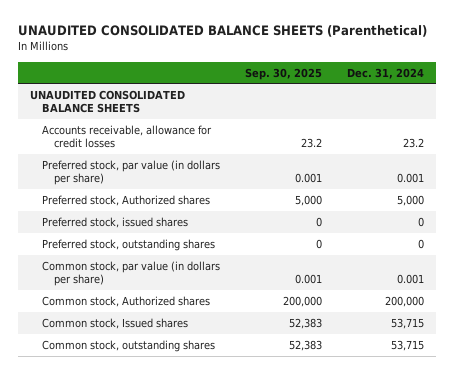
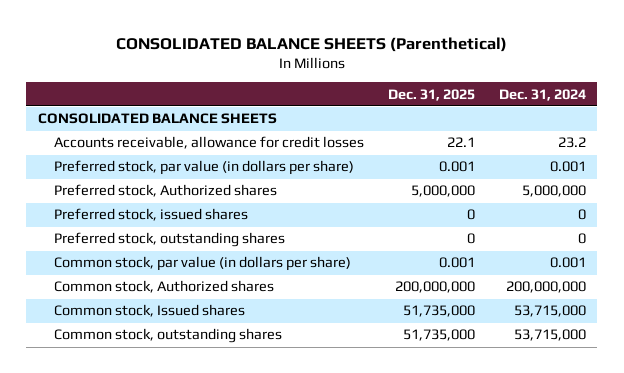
[17,25,427,38] UNAUDITED CONSOLIDATED BALANCE SHEETS (Parenthetical) -> [115,36,507,52] CONSOLIDATED BALANCE SHEETS (Parenthetical)
[244,67,322,80] Sep. 30, 2025 -> none
none -> [388,88,476,101] Dec. 31, 2025
[30,90,186,114] UNAUDITED CONSOLIDATED BALANCE SHEETS -> [38,113,278,125] CONSOLIDATED BALANCE SHEETS
[396,195,424,207] 5,000 -> [521,185,586,198] 5,000,000
[384,296,424,308] 200,000 -> [505,281,586,294] 200,000,000
[390,318,424,330] 53,715 -> [513,305,586,318] 53,715,000
[390,340,424,352] 53,715 -> [513,329,586,342] 53,715,000

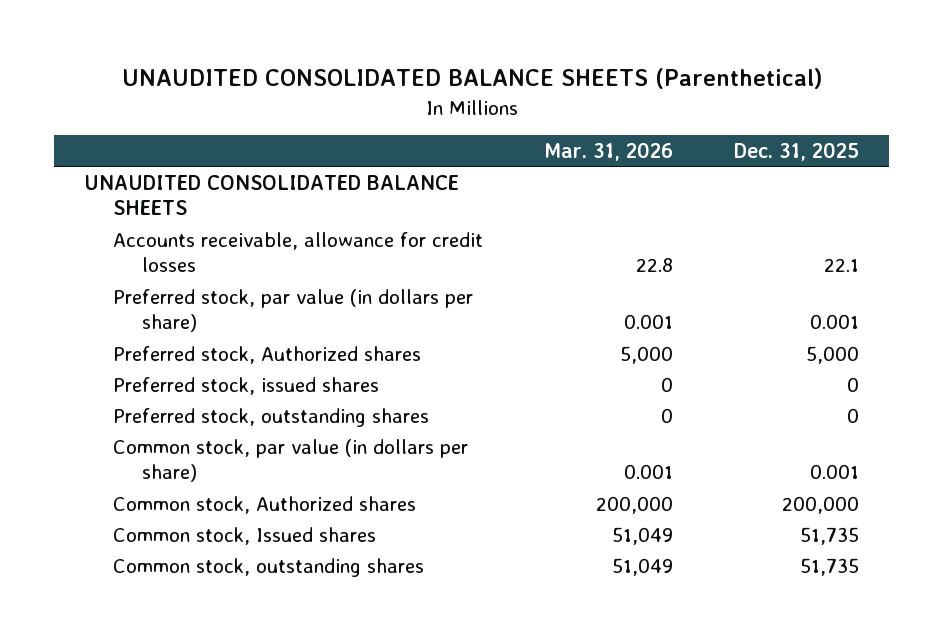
[115,36,507,52] CONSOLIDATED BALANCE SHEETS (Parenthetical) -> [121,68,823,90] UNAUDITED CONSOLIDATED BALANCE SHEETS (Parenthetical)
[498,88,586,101] Dec. 31, 2024 -> none
none -> [543,141,673,161] Mar. 31, 2026
[38,113,278,125] CONSOLIDATED BALANCE SHEETS -> [84,174,460,216] UNAUDITED CONSOLIDATED BALANCE SHEETS
[411,185,476,198] 5,000,000 -> [805,345,859,364] 5,000
[395,281,476,294] 200,000,000 -> [781,495,859,514] 200,000
[403,305,476,318] 51,735,000 -> [799,526,859,545] 51,735
[403,329,476,342] 51,735,000 -> [799,557,859,576] 51,735

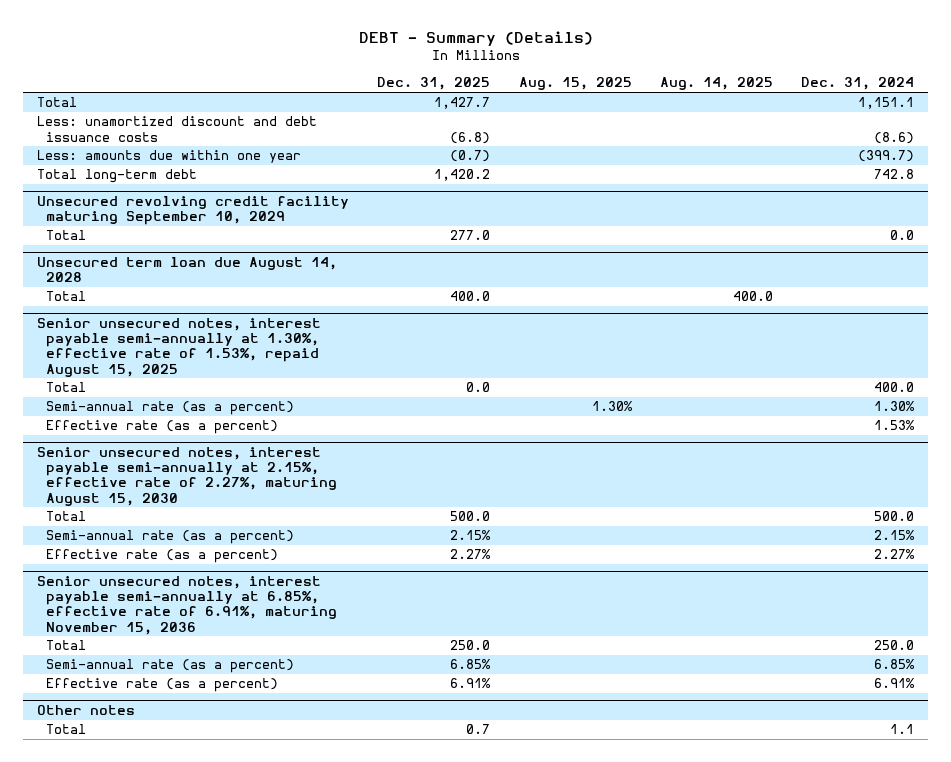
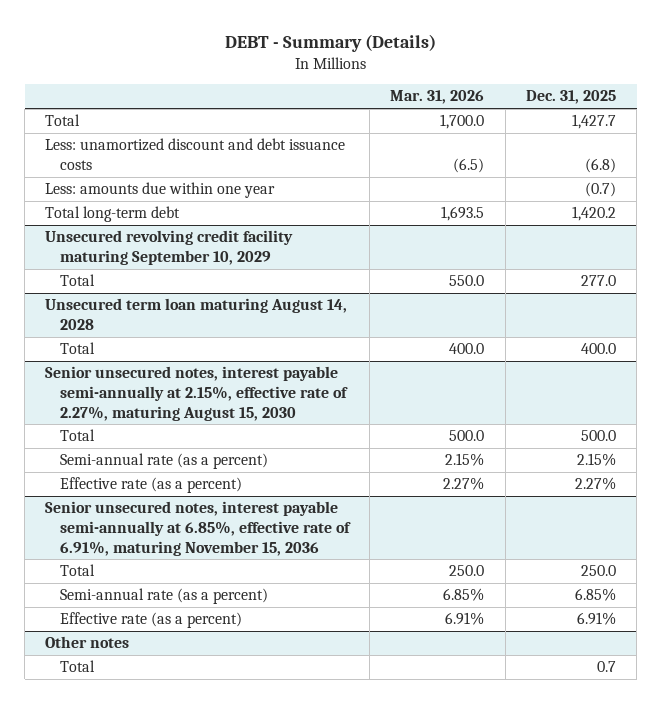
[518,77,632,91] Aug. 15, 2025 -> none
[659,77,773,91] Aug. 14, 2025 -> none
[800,77,914,91] Dec. 31, 2024 -> none
none -> [390,90,485,105] Mar. 31, 2026
[37,256,338,283] Unsecured term loan due August 14, 2028 -> [45,298,348,330] Unsecured term loan maturing August 14, 2028
[37,317,322,377] Senior unsecured notes, interest payable semi-annually at 1.30%, effective rate of 1.53%, repaid August 15, 2025 -> none
[46,382,87,393] Total -> none
[46,401,295,416] Semi-annual rate (as a percent) -> none
[46,420,279,435] Effective rate (as a percent) -> none

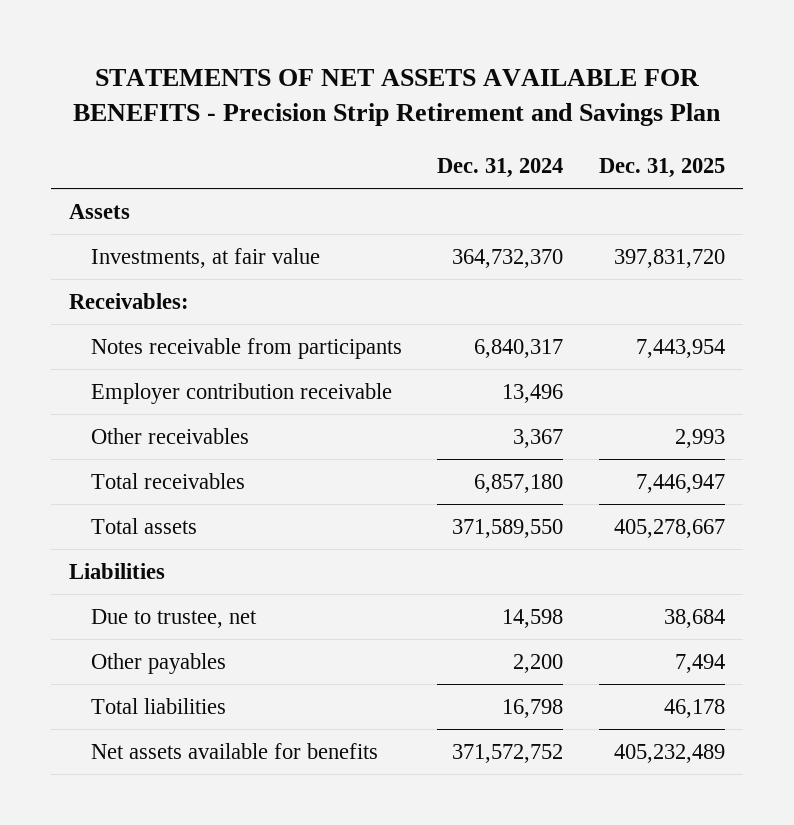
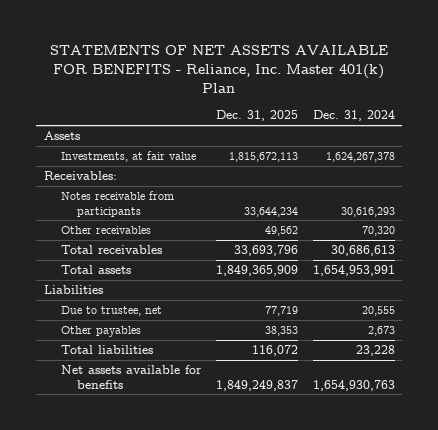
[73,69,722,127] STATEMENTS OF NET ASSETS AVAILABLE FOR BENEFITS - Precision Strip Retirement and Savings Plan -> [50,45,389,94] STATEMENTS OF NET ASSETS AVAILABLE FOR BENEFITS - Reliance, Inc. Master 401(k) Plan
[452,248,564,268] 364,732,370 -> [325,152,395,163] 1,624,267,378
[614,248,726,268] 397,831,720 -> [228,152,298,163] 1,815,672,113
[90,382,392,404] Employer contribution receivable -> none
[474,338,564,358] 6,840,317 -> [340,206,395,217] 30,616,293
[636,338,726,358] 7,443,954 -> [243,206,298,217] 33,644,234
[513,428,564,448] 3,367 -> [361,226,395,237] 70,320
[675,428,726,448] 2,993 -> [264,226,298,237] 49,562
[474,473,564,493] 6,857,180 -> [330,245,395,257] 30,686,613
[636,473,726,493] 7,446,947 -> [233,245,298,257] 33,693,796
[452,518,564,538] 371,589,550 -> [312,265,395,277] 1,654,953,991
[614,518,726,538] 405,278,667 -> [215,265,298,277] 1,849,365,909
[502,608,564,628] 14,598 -> [361,306,395,317] 20,555
[664,608,726,628] 38,684 -> [264,306,298,317] 77,719
[513,653,564,673] 2,200 -> [367,326,395,337] 2,673
[675,653,726,673] 7,494 -> [264,326,298,337] 38,353
[502,698,564,718] 16,798 -> [355,345,395,357] 23,228
[664,698,726,718] 46,178 -> [251,345,298,357] 116,072
[452,743,564,763] 371,572,752 -> [312,379,395,391] 1,654,930,763
[614,743,726,763] 405,232,489 -> [215,379,298,391] 1,849,249,837

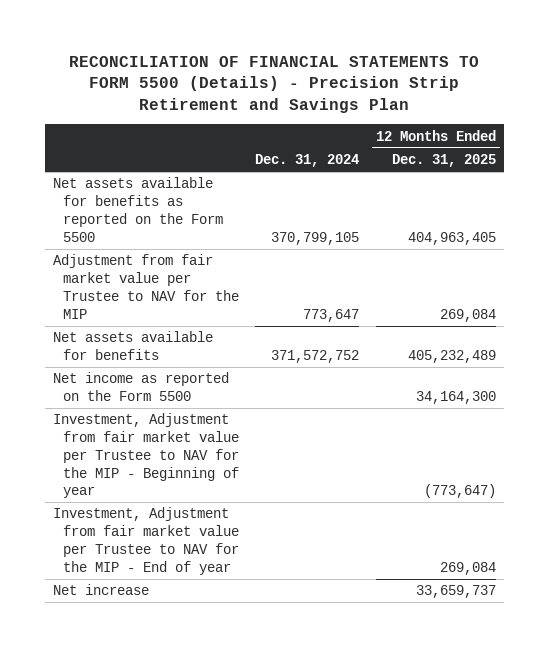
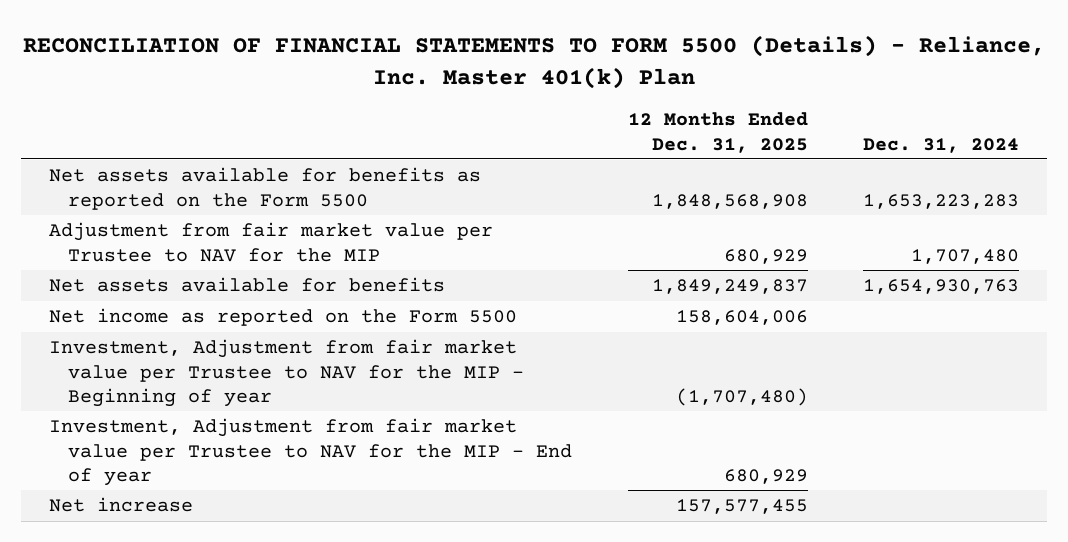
[69,55,480,114] RECONCILIATION OF FINANCIAL STATEMENTS TO FORM 5500 (Details) - Precision Strip Retirement and Savings Plan -> [22,35,1045,89] RECONCILIATION OF FINANCIAL STATEMENTS TO FORM 5500 (Details) - Reliance, Inc. Master 401(k) Plan
[271,231,360,245] 370,799,105 -> [863,193,1020,209] 1,653,223,283
[407,231,496,245] 404,963,405 -> [651,193,808,209] 1,848,568,908
[303,308,360,322] 773,647 -> [911,248,1020,264] 1,707,480
[439,308,496,322] 269,084 -> [723,248,808,264] 680,929
[271,350,360,364] 371,572,752 -> [863,279,1020,295] 1,654,930,763
[407,350,496,364] 405,232,489 -> [651,279,808,295] 1,849,249,837
[415,391,496,405] 34,164,300 -> [675,310,808,326] 158,604,006
[423,484,496,499] (773,647) -> [675,388,808,407] (1,707,480)
[439,561,496,575] 269,084 -> [723,469,808,485] 680,929
[415,585,496,599] 33,659,737 -> [675,499,808,515] 157,577,455

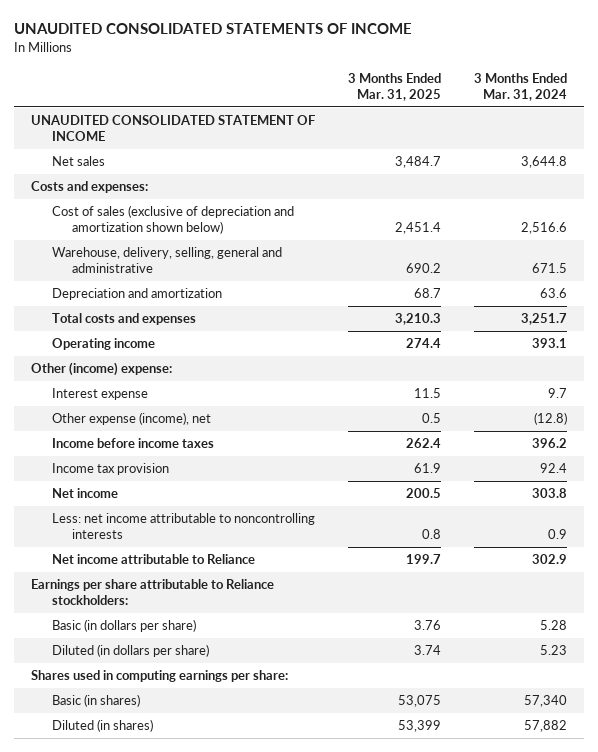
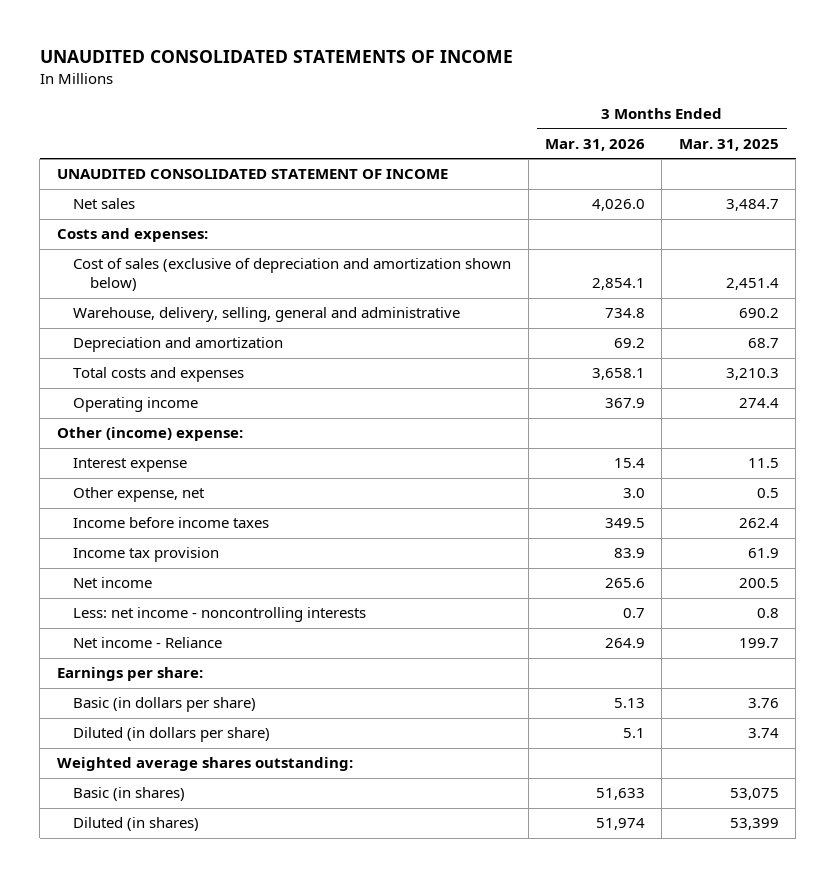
[474,72,568,101] 3 Months Ended Mar. 31, 2024 -> none
none -> [545,138,646,151] Mar. 31, 2026
[51,412,211,426] Other expense (income), net -> [73,487,206,503] Other expense, net
[51,513,315,540] Less: net income attributable to noncontrolling interests -> [73,607,367,623] Less: net income - noncontrolling interests
[51,554,255,565] Net income attributable to Reliance -> [73,637,223,649] Net income - Reliance
[30,579,274,606] Earnings per share attributable to Reliance stockholders: -> [56,667,203,682] Earnings per share:
[30,670,288,683] Shares used in computing earnings per share: -> [56,757,353,772] Weighted average shares outstanding:

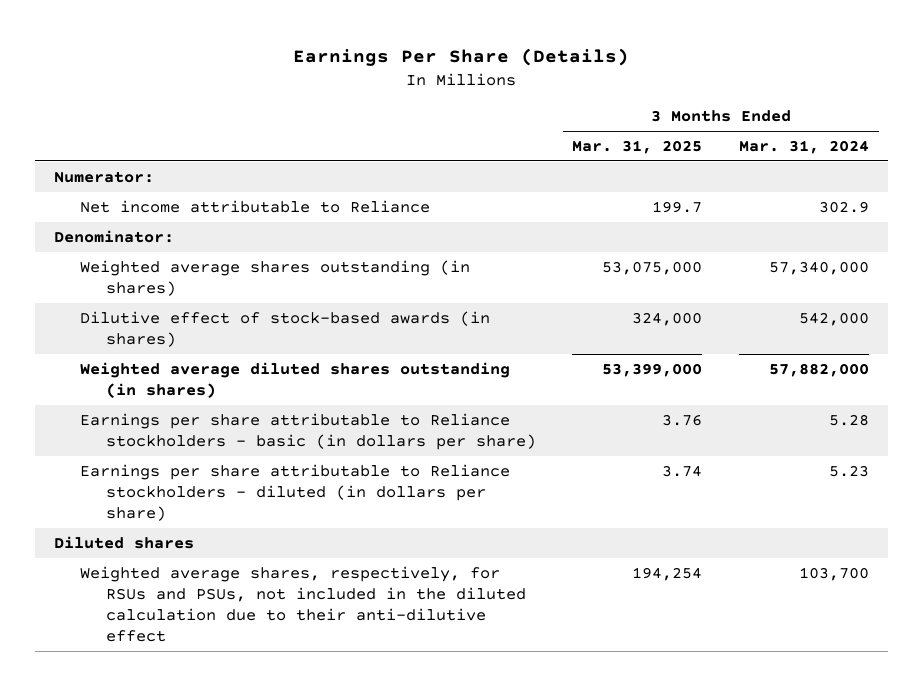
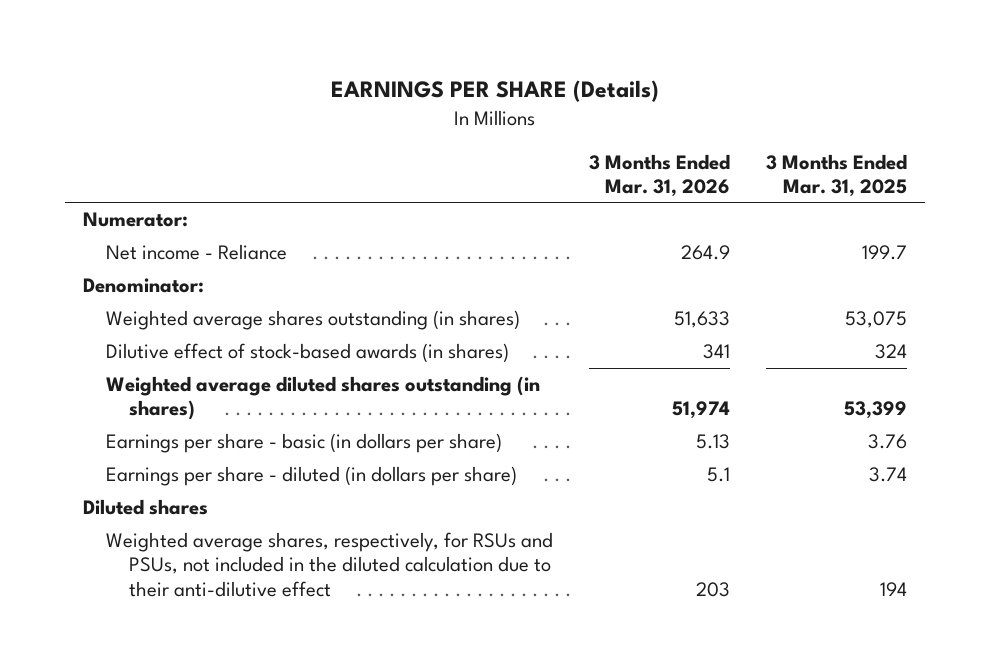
[293,47,630,66] Earnings Per Share (Details) -> [331,79,660,102] EARNINGS PER SHARE (Details)
[739,140,870,155] Mar. 31, 2024 -> none
none -> [589,153,731,197] 3 Months Ended Mar. 31, 2026
[79,199,430,213] Net income attributable to Reliance -> [105,244,287,261] Net income - Reliance
[602,260,703,275] 53,075,000 -> [845,311,908,329] 53,075
[632,311,703,326] 324,000 -> [875,344,908,360] 324
[602,362,703,377] 53,399,000 -> [844,401,908,420] 53,399
[79,412,536,450] Earnings per share attributable to Reliance stockholders - basic (in dollars per share) -> [105,433,502,454] Earnings per share - basic (in dollars per share)
[79,463,510,522] Earnings per share attributable to Reliance stockholders - diluted (in dollars per share) -> [105,466,517,487] Earnings per share - diluted (in dollars per share)
[632,566,703,581] 194,254 -> [880,581,908,596] 194

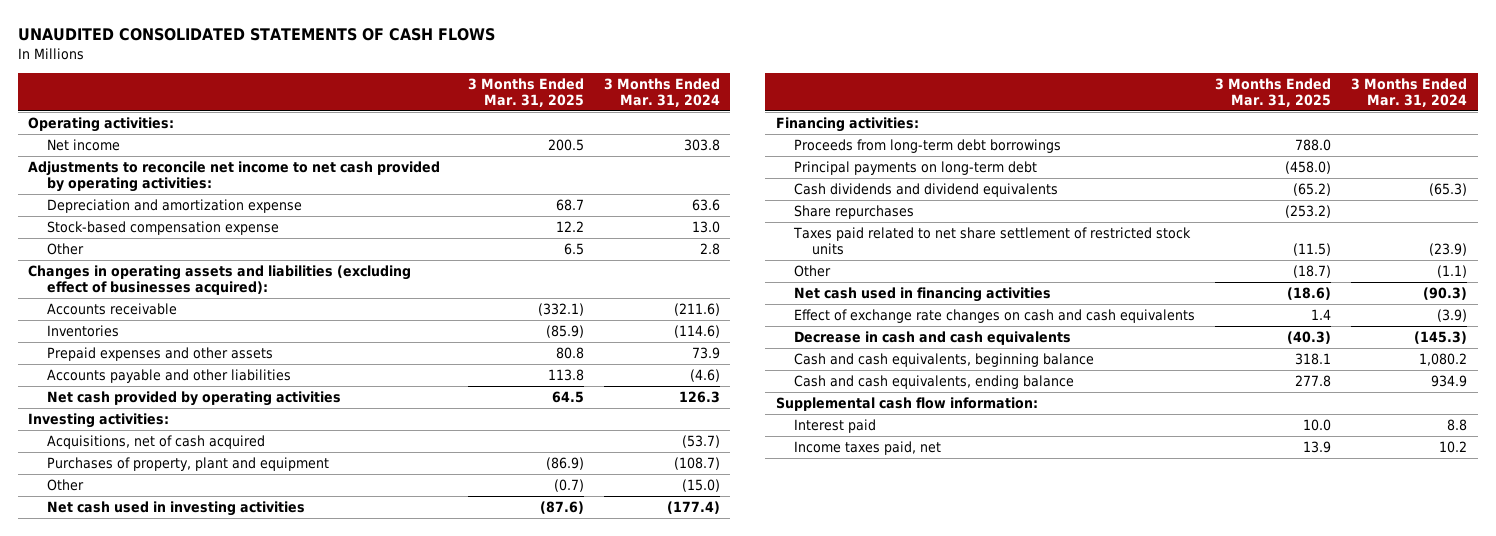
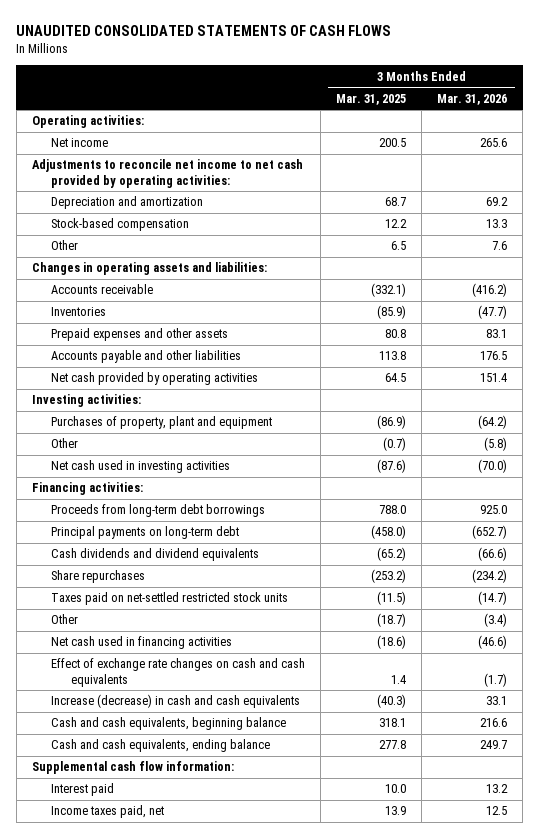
[604,77,721,108] 3 Months Ended Mar. 31, 2024 -> none
none -> [437,93,508,105] Mar. 31, 2026
[46,198,302,213] Depreciation and amortization expense -> [51,196,204,210] Depreciation and amortization
[46,220,279,235] Stock-based compensation expense -> [51,218,190,232] Stock-based compensation
[28,264,412,296] Changes in operating assets and liabilities (excluding effect of businesses acquired): -> [31,262,267,276] Changes in operating assets and liabilities:
[46,434,265,449] Acquisitions, net of cash acquired -> none
[792,226,1191,256] Taxes paid related to net share settlement of restricted stock units -> [51,592,289,606] Taxes paid on net-settled restricted stock units
[793,330,1071,345] Decrease in cash and cash equivalents -> [51,694,301,709] Increase (decrease) in cash and cash equivalents

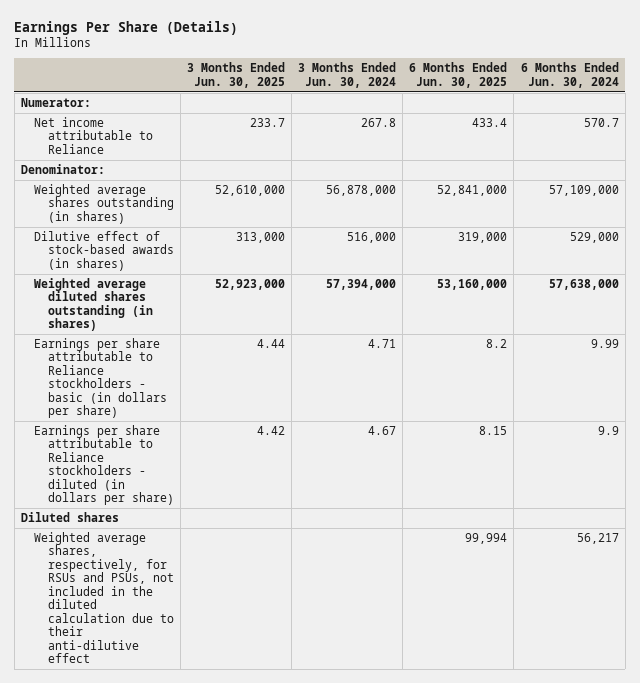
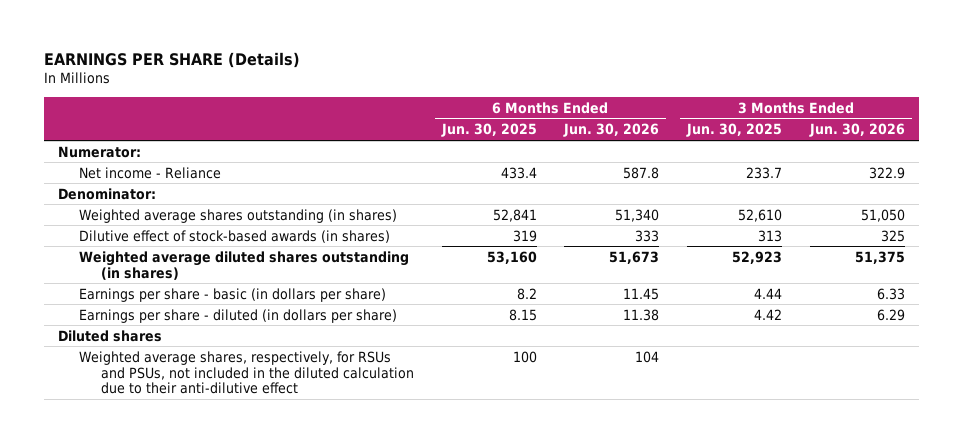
[14,20,239,35] Earnings Per Share (Details) -> [43,51,300,68] EARNINGS PER SHARE (Details)
[298,62,397,88] 3 Months Ended Jun. 30, 2024 -> none
[520,62,619,88] 6 Months Ended Jun. 30, 2024 -> none
none -> [563,123,660,138] Jun. 30, 2026
none -> [808,123,905,138] Jun. 30, 2026
[34,116,153,154] Net income attributable to Reliance -> [79,166,222,179] Net income - Reliance
[215,184,286,196] 52,610,000 -> [738,208,783,222] 52,610
[437,184,508,196] 52,841,000 -> [492,208,537,222] 52,841
[236,231,286,243] 313,000 -> [758,229,783,242] 313
[458,231,508,243] 319,000 -> [512,229,537,242] 319
[215,278,286,290] 52,923,000 -> [732,250,783,264] 52,923
[437,278,508,290] 53,160,000 -> [486,250,537,264] 53,160
[34,337,167,419] Earnings per share attributable to Reliance stockholders - basic (in dollars per share) -> [79,287,387,302] Earnings per share - basic (in dollars per share)
[34,424,174,506] Earnings per share attributable to Reliance stockholders - diluted (in dollars per share) -> [79,308,398,323] Earnings per share - diluted (in dollars per share)
[465,532,508,544] 99,994 -> [512,350,537,363] 100

